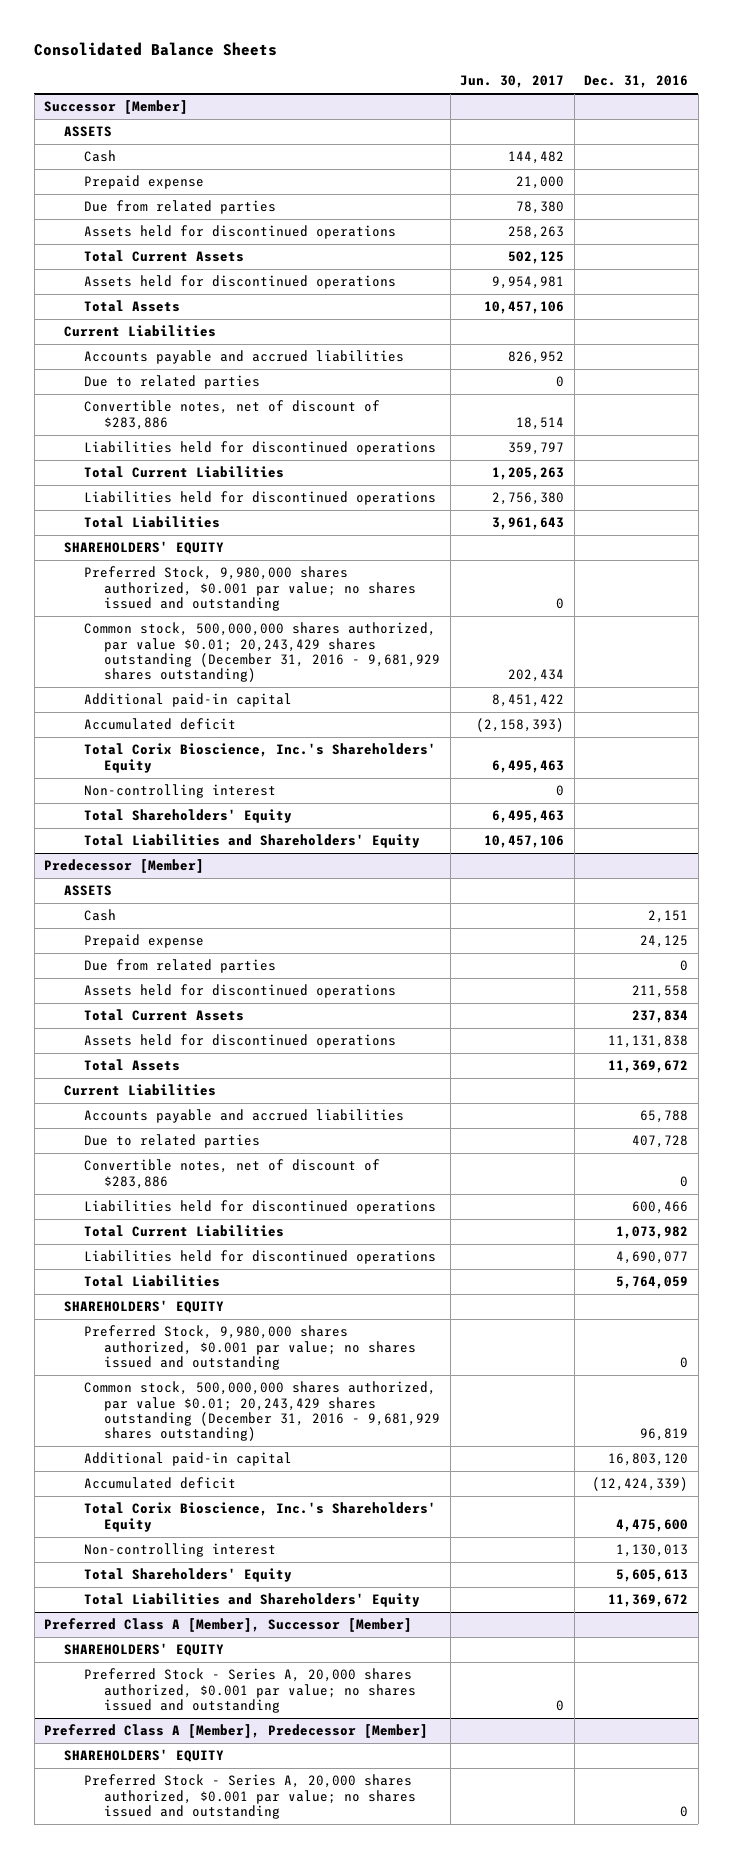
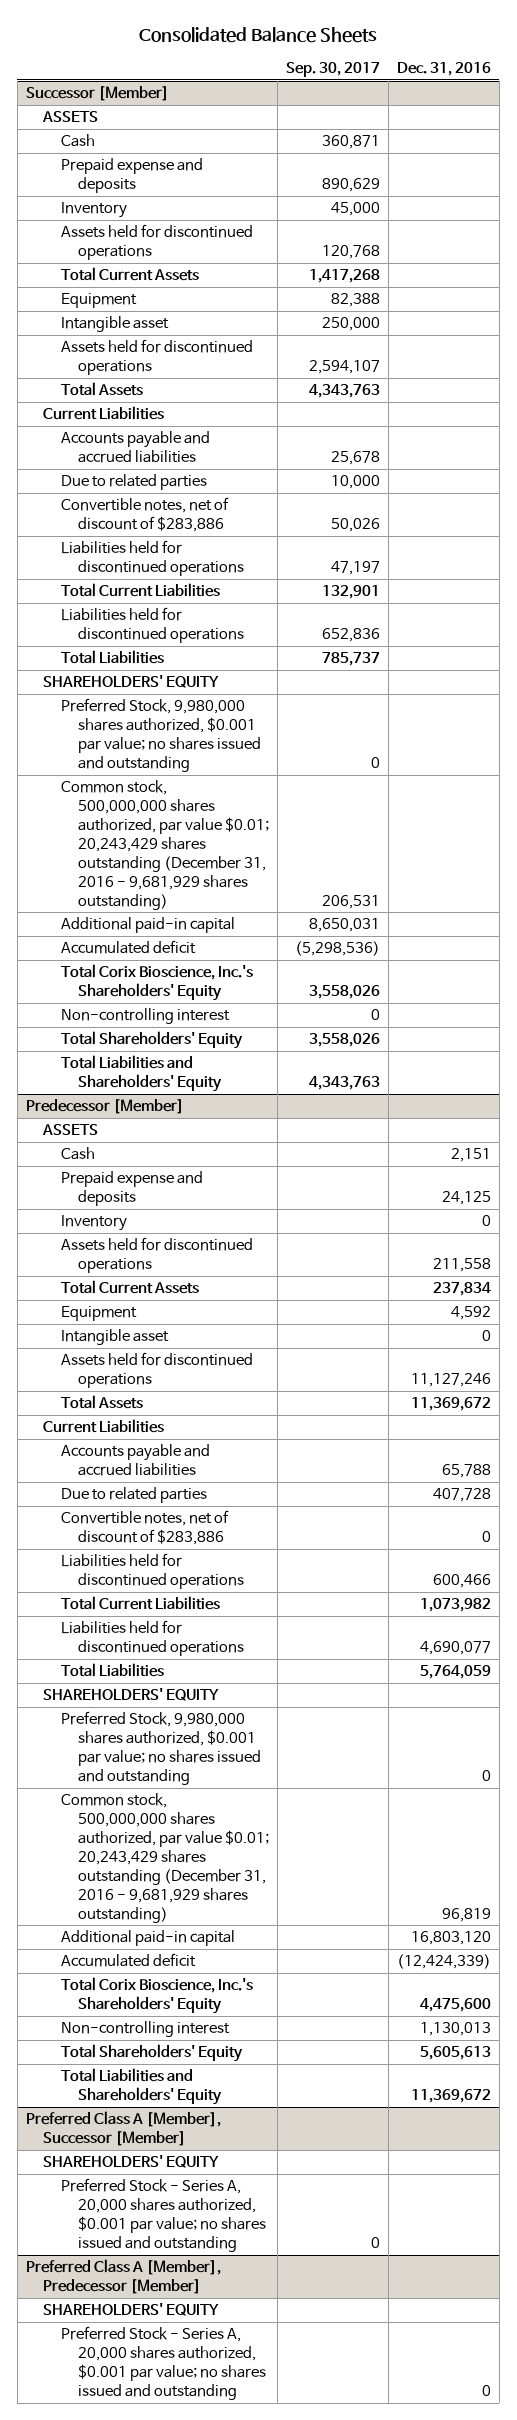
[460,75,565,89] Jun. 30, 2017 -> none
none -> [286,62,381,78] Sep. 30, 2017
[84,200,277,215] Due from related parties -> none
[84,175,205,190] Prepaid expense -> [60,158,203,194] Prepaid expense and deposits
none -> [60,202,127,219] Inventory
none -> [60,293,137,309] Equipment
none -> [60,316,169,333] Intangible asset
[84,959,277,974] Due from related parties -> none
[84,934,205,949] Prepaid expense -> [60,1171,203,1207] Prepaid expense and deposits
none -> [60,1215,127,1232] Inventory
none -> [60,1306,137,1322] Equipment
none -> [60,1329,169,1346] Intangible asset
[608,1035,689,1049] 11,131,838 -> [411,1373,492,1388] 11,127,246

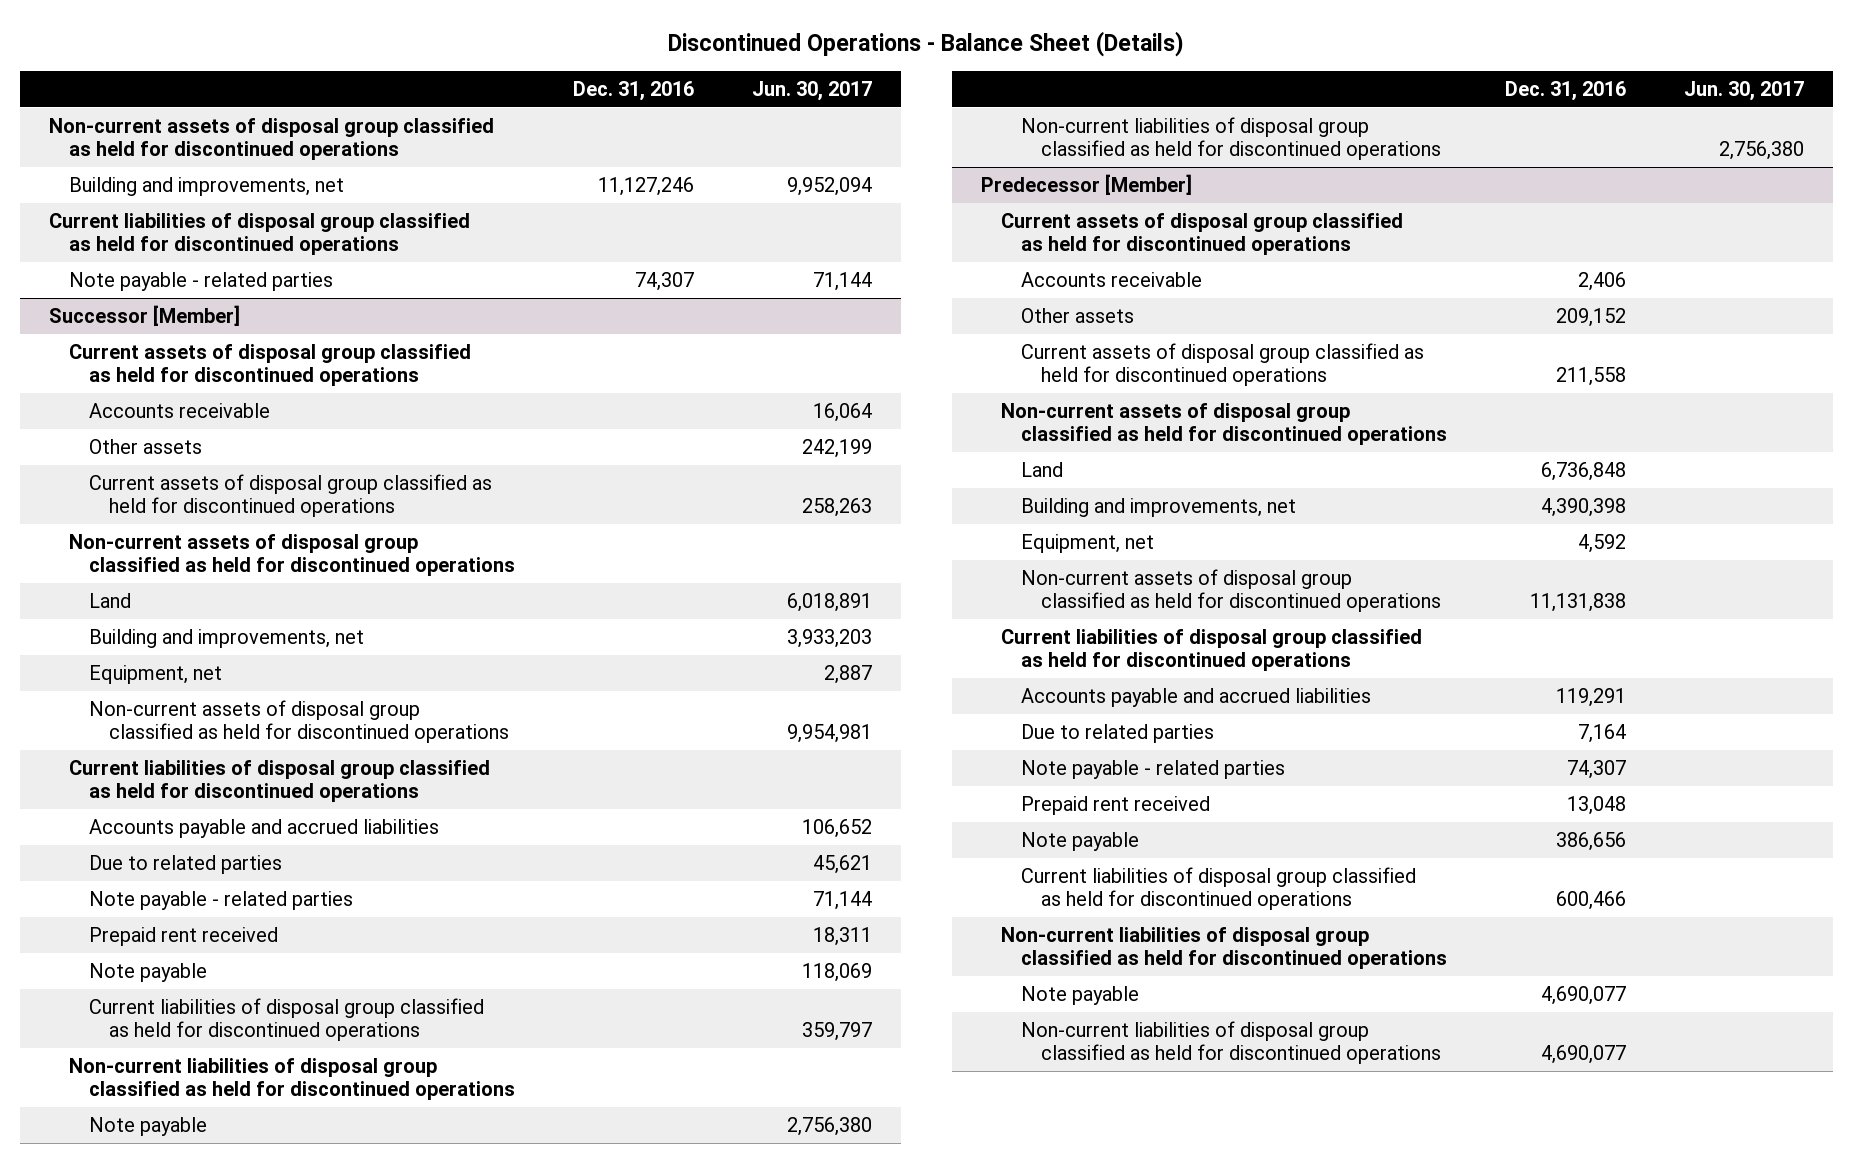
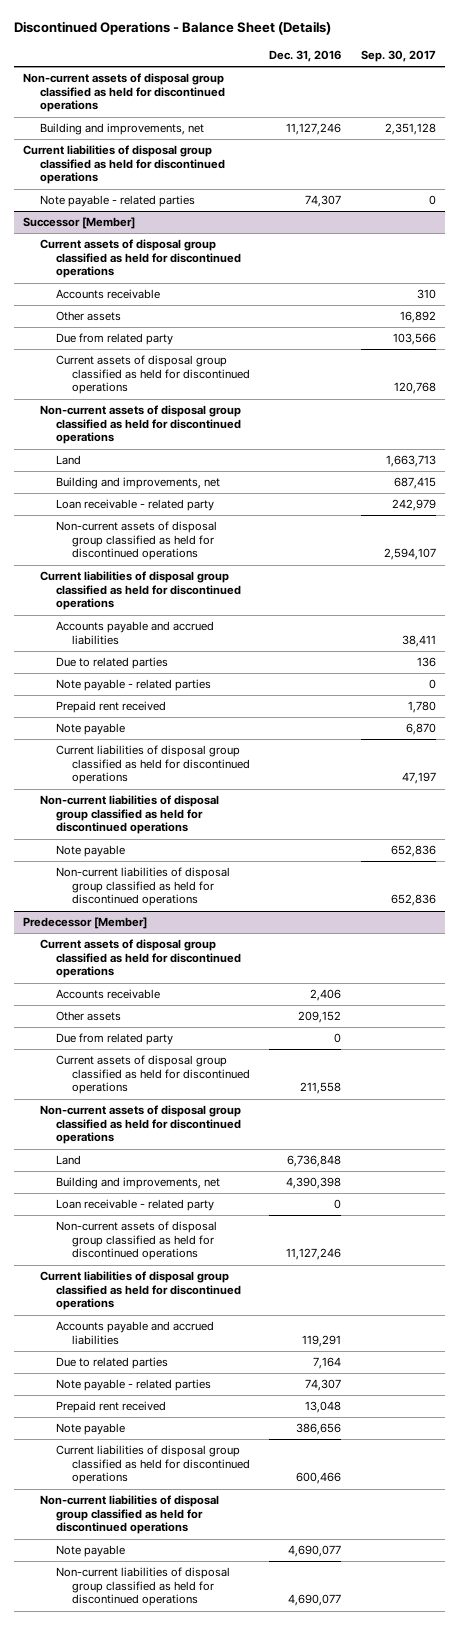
[752,81,873,102] Jun. 30, 2017 -> none
none -> [360,49,436,62] Sep. 30, 2017
none -> [55,333,173,346] Due from related party
[89,665,223,685] Equipment, net -> none
none -> [55,499,214,512] Loan receivable - related party
none -> [55,1033,173,1046] Due from related party
[1021,534,1155,554] Equipment, net -> none
none -> [55,1199,214,1212] Loan receivable - related party
[1530,593,1627,613] 11,131,838 -> [286,1248,342,1261] 11,127,246

